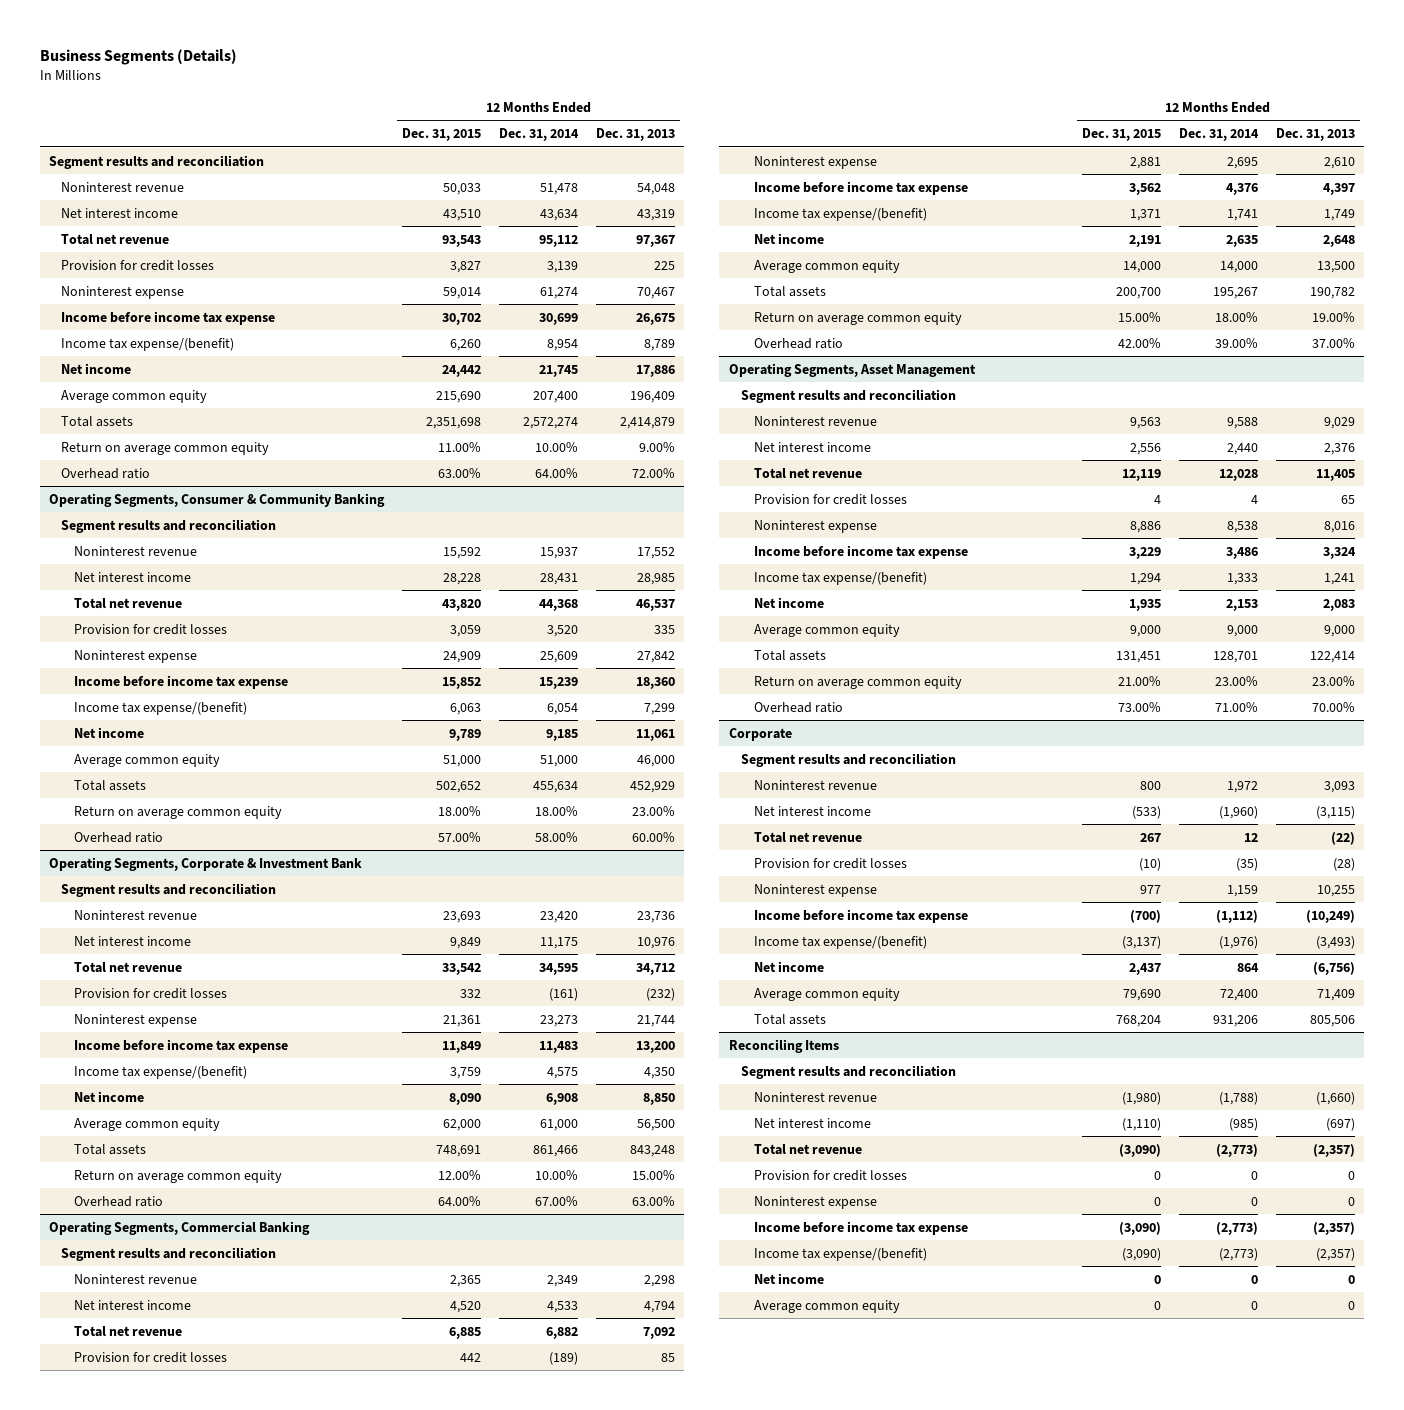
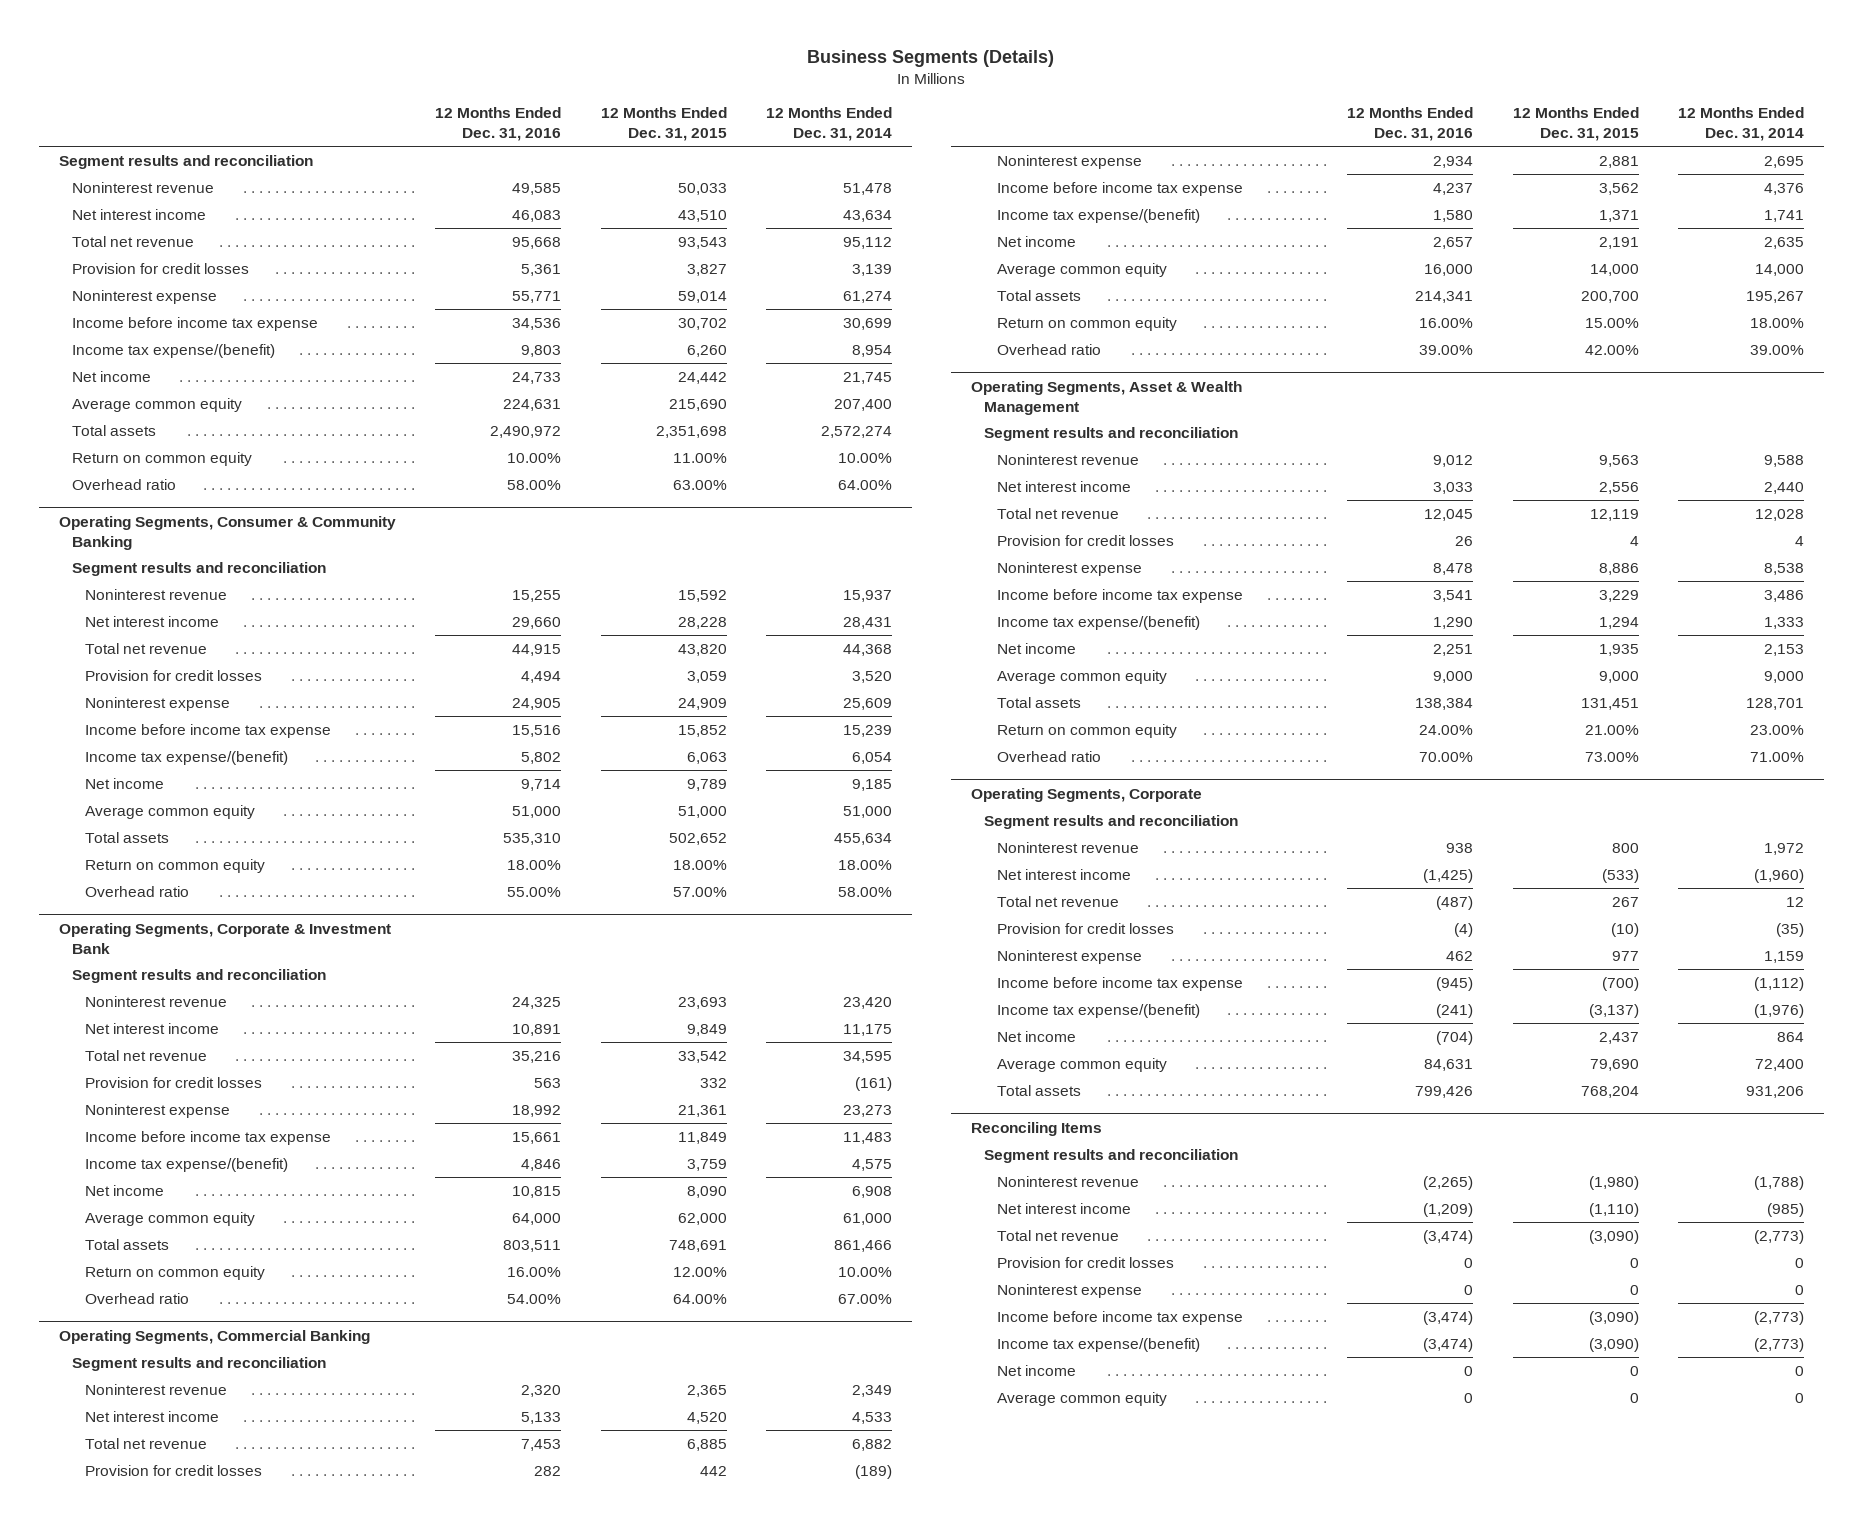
[596,128,676,142] Dec. 31, 2013 -> none
none -> [435,107,562,142] 12 Months Ended Dec. 31, 2016
[61,441,270,455] Return on average common equity -> [71,451,252,466] Return on common equity
[74,805,283,819] Return on average common equity -> [84,858,265,873] Return on common equity
[74,1169,283,1183] Return on average common equity -> [84,1265,265,1280] Return on common equity
[753,311,962,325] Return on average common equity -> [996,316,1177,331] Return on common equity
[728,362,976,377] Operating Segments, Asset Management -> [970,380,1242,415] Operating Segments, Asset & Wealth Management
[753,675,962,689] Return on average common equity -> [996,723,1177,738] Return on common equity
[728,727,792,741] Corporate -> none
none -> [970,787,1202,802] Operating Segments, Corporate

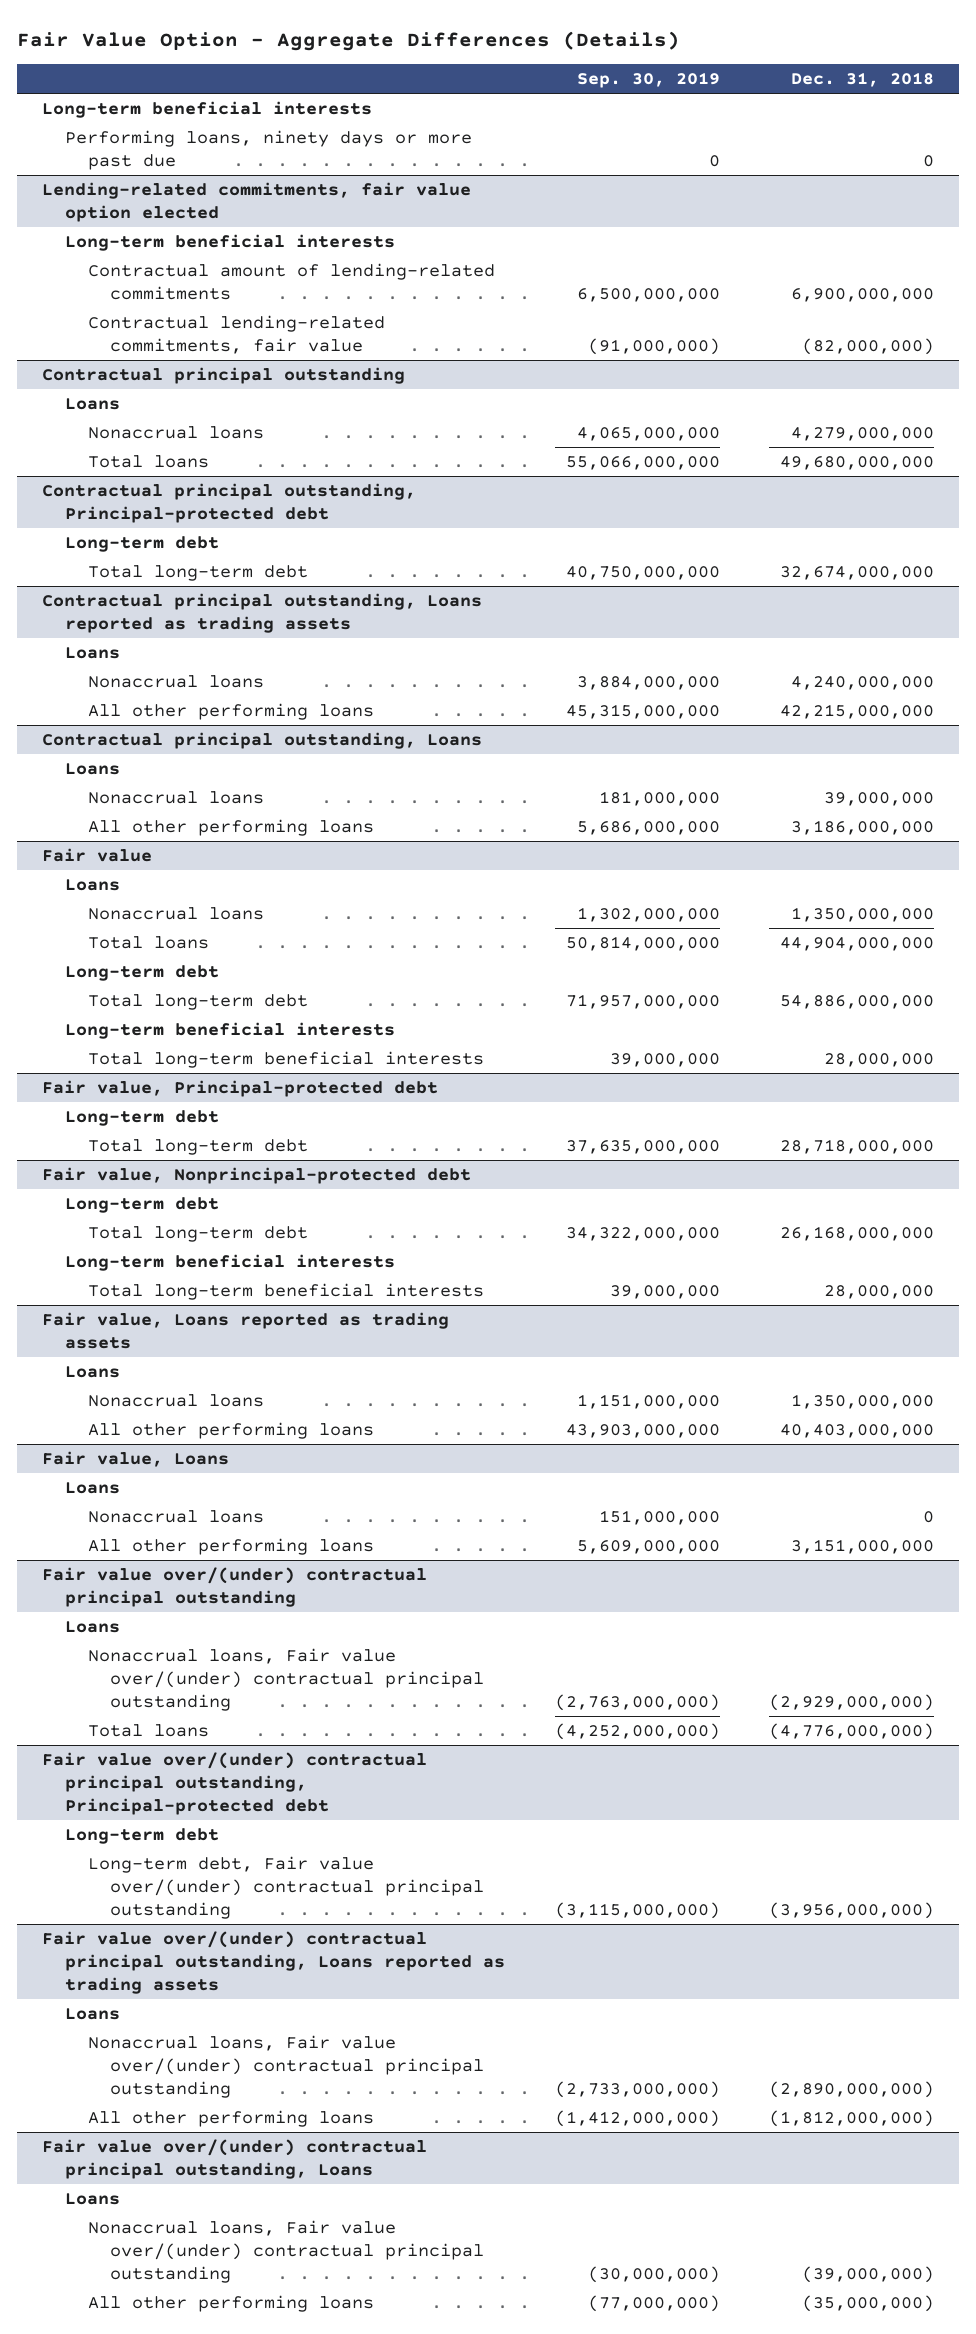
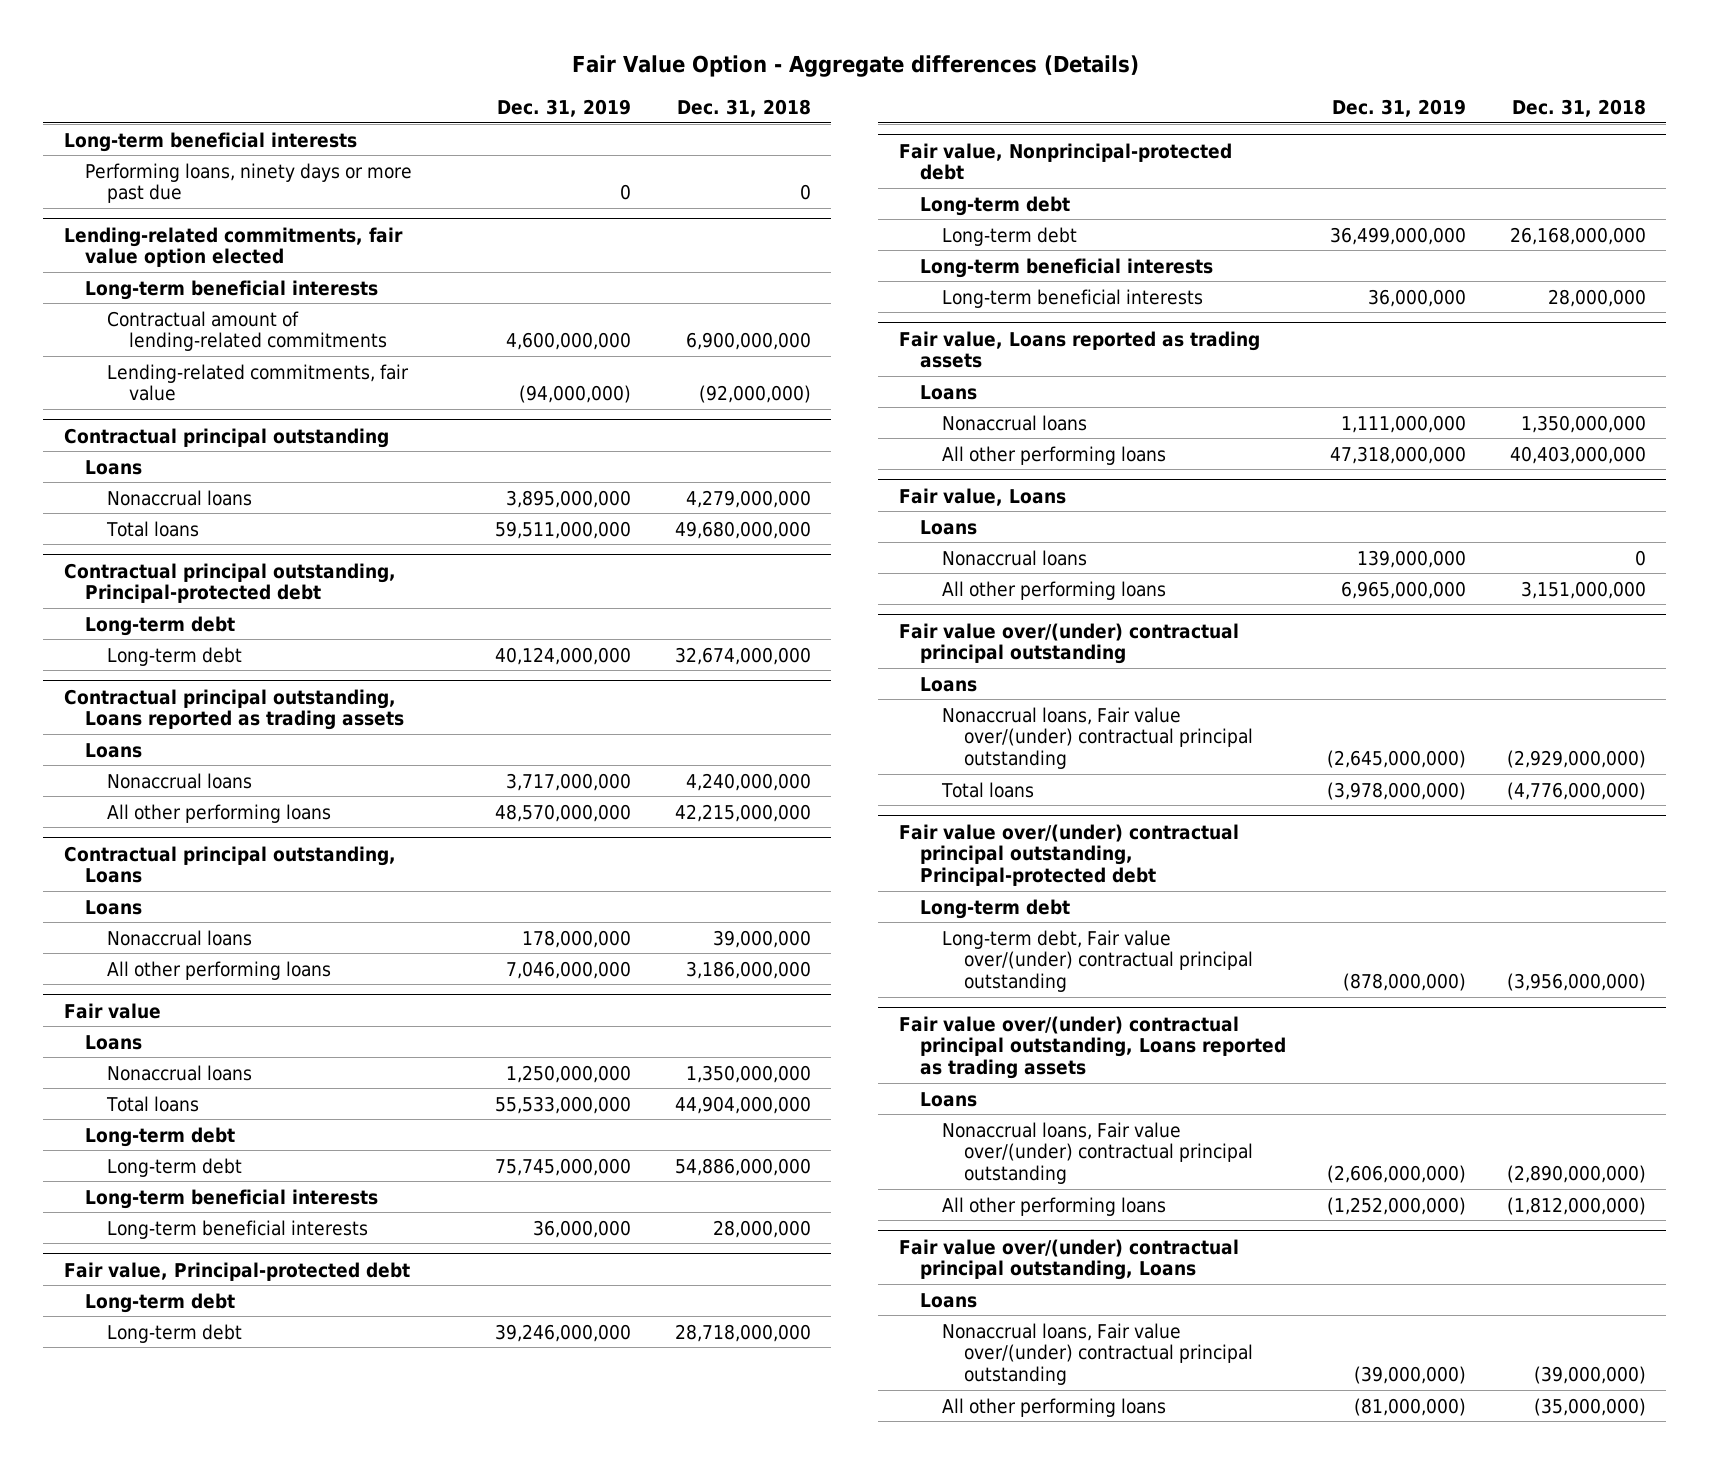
[17,30,681,51] Fair Value Option - Aggregate Differences (Details) -> [571,55,1139,78] Fair Value Option - Aggregate differences (Details)
[576,72,720,89] Sep. 30, 2019 -> none
none -> [497,98,632,117] Dec. 31, 2019
[87,314,385,355] Contractual lending-related commitments, fair value -> [107,363,410,402] Lending-related commitments, fair value
[802,338,935,356] (82,000,000) -> [698,385,811,404] (92,000,000)
[87,564,308,581] Total long-term debt -> [107,646,243,666] Long-term debt
[87,993,308,1010] Total long-term debt -> [107,1157,243,1177] Long-term debt
[87,1050,484,1068] Total long-term beneficial interests -> [107,1219,369,1239] Long-term beneficial interests
[87,1138,308,1155] Total long-term debt -> [107,1323,243,1343] Long-term debt
[87,1225,308,1242] Total long-term debt -> [942,226,1078,246] Long-term debt
[87,1282,484,1300] Total long-term beneficial interests -> [942,288,1204,308] Long-term beneficial interests

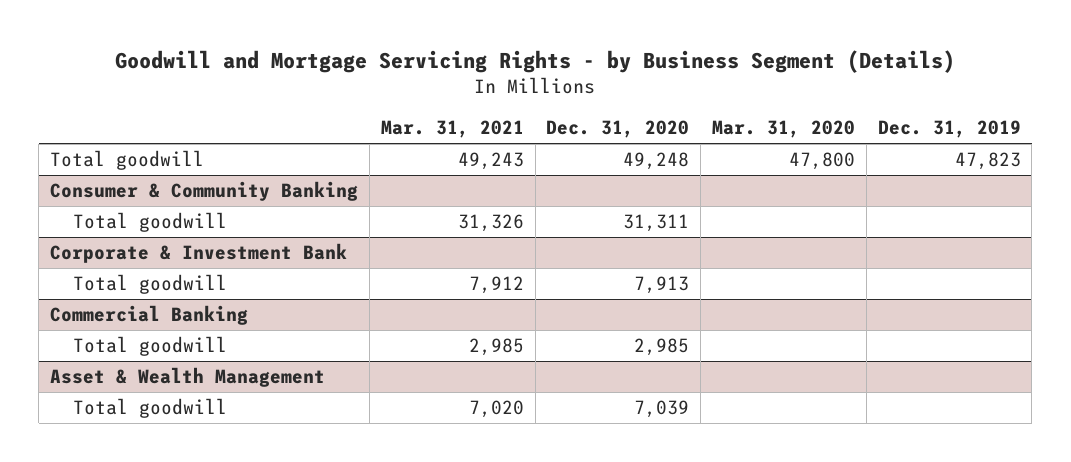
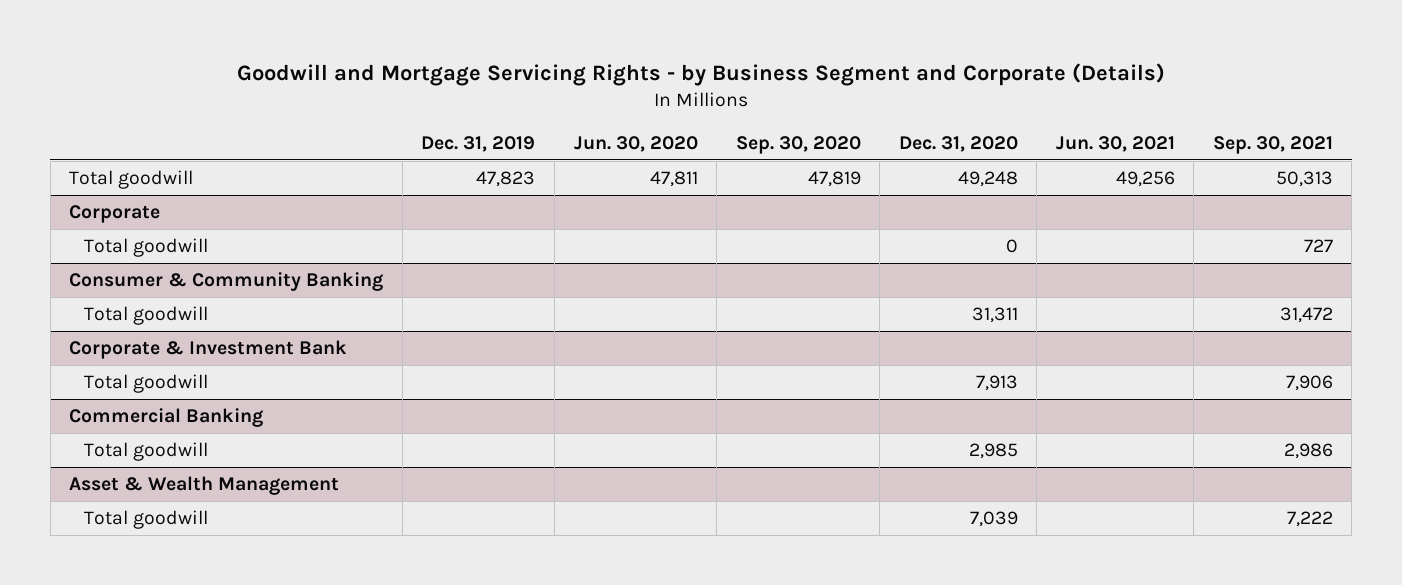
[115,50,956,74] Goodwill and Mortgage Servicing Rights - by Business Segment (Details) -> [237,63,1166,87] Goodwill and Mortgage Servicing Rights - by Business Segment and Corporate (Details)
[380,120,524,139] Mar. 31, 2021 -> none
[711,120,855,139] Mar. 31, 2020 -> none
none -> [573,135,698,152] Jun. 30, 2020
none -> [735,135,861,154] Sep. 30, 2020
none -> [1055,135,1175,152] Jun. 30, 2021
none -> [1212,135,1333,154] Sep. 30, 2021
none -> [69,205,161,224] Corporate
none -> [83,238,208,258] Total goodwill

